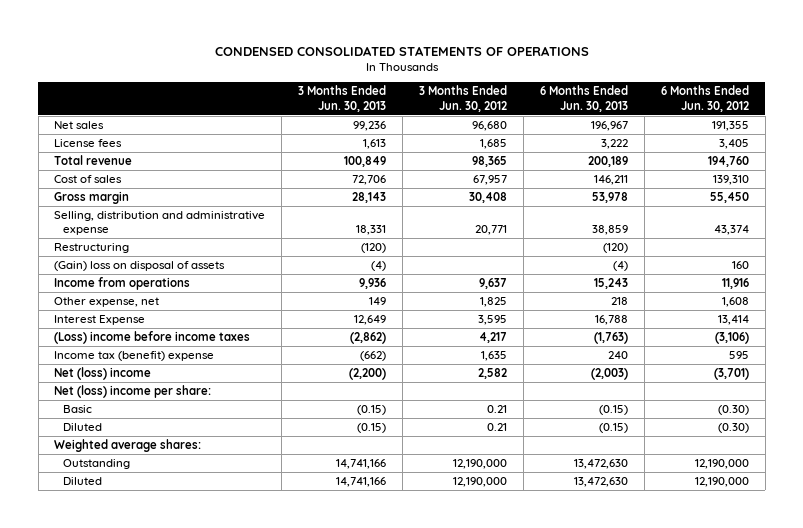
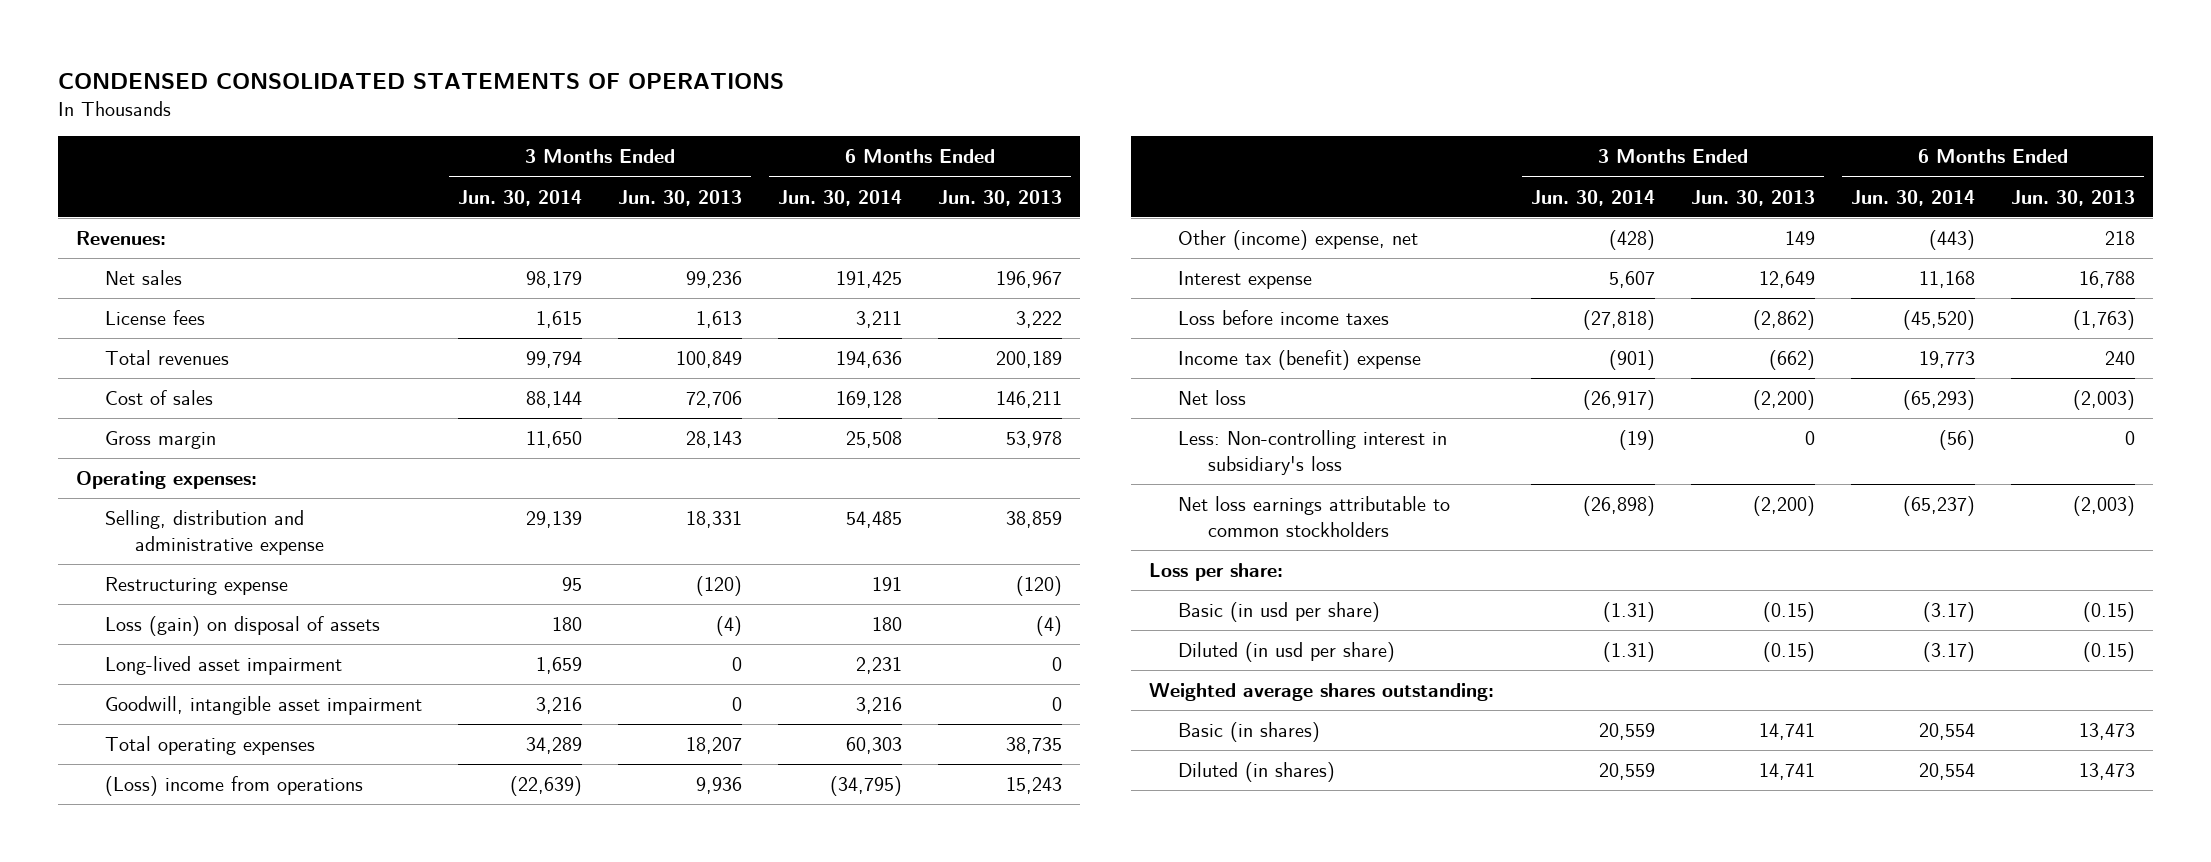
[419,85,508,112] 3 Months Ended Jun. 30, 2012 -> none
[660,85,749,112] 6 Months Ended Jun. 30, 2012 -> none
none -> [458,189,583,206] Jun. 30, 2014
none -> [778,189,903,206] Jun. 30, 2014
none -> [75,231,166,246] Revenues:
[54,155,133,166] Total revenue -> [105,350,230,366] Total revenues
none -> [75,471,257,490] Operating expenses:
[54,243,130,254] Restructuring -> [105,577,289,596] Restructuring expense
[54,261,226,272] (Gain) loss on disposal of assets -> [105,616,381,637] Loss (gain) on disposal of assets
none -> [105,656,343,676] Long-lived asset impairment
none -> [105,696,423,716] Goodwill, intangible asset impairment
none -> [105,736,316,756] Total operating expenses
[54,277,191,291] Income from operations -> [105,776,364,797] (Loss) income from operations
[54,297,160,308] Other expense, net -> [1178,230,1419,251] Other (income) expense, net
[54,315,146,326] Interest Expense -> [1178,271,1313,290] Interest expense
[54,331,251,345] (Loss) income before income taxes -> [1178,310,1390,326] Loss before income taxes
[63,459,131,470] Outstanding -> none
none -> [1178,390,1247,406] Net loss
none -> [1178,430,1448,476] Less: Non-controlling interest in subsidiary's loss
[54,367,152,381] Net (loss) income -> [1178,496,1451,538] Net loss earnings attributable to common stockholders
[54,385,212,399] Net (loss) income per share: -> [1148,563,1283,582] Loss per share:
[63,405,93,414] Basic -> [1178,602,1381,623] Basic (in usd per share)
[63,423,103,432] Diluted -> [1178,642,1396,663] Diluted (in usd per share)
[54,439,202,453] Weighted average shares: -> [1148,683,1494,702] Weighted average shares outstanding:
none -> [1178,722,1321,743] Basic (in shares)
[63,477,103,486] Diluted -> [1178,762,1336,783] Diluted (in shares)
[336,477,387,488] 14,741,166 -> [1759,763,1816,781] 14,741
[573,477,628,488] 13,472,630 -> [2079,763,2136,781] 13,473

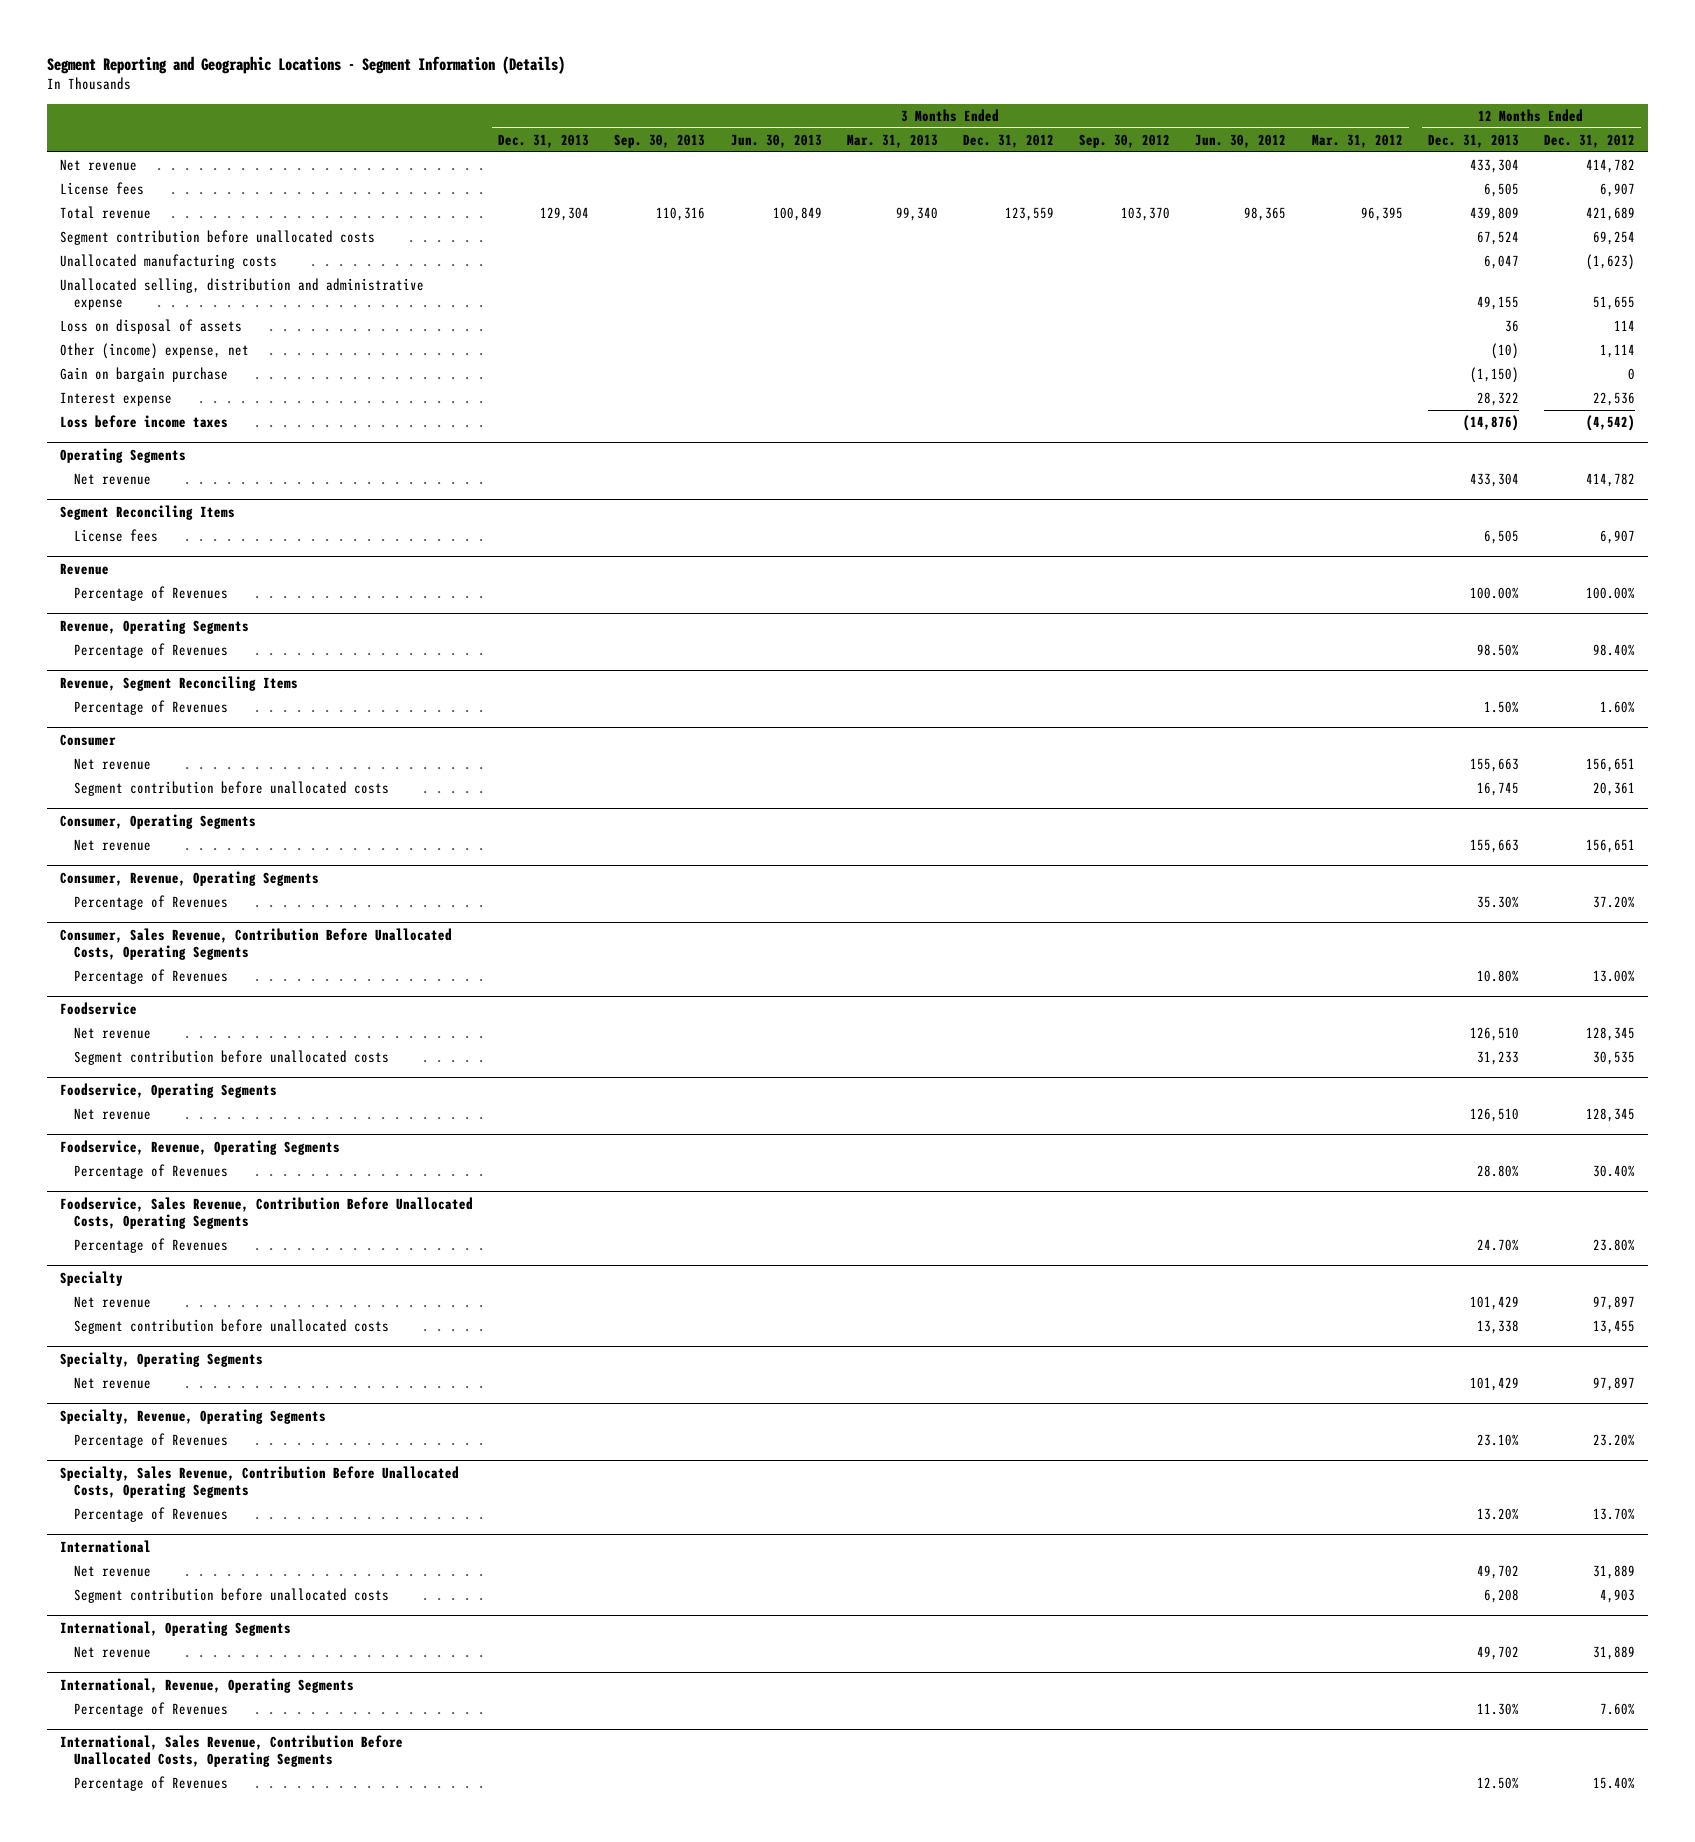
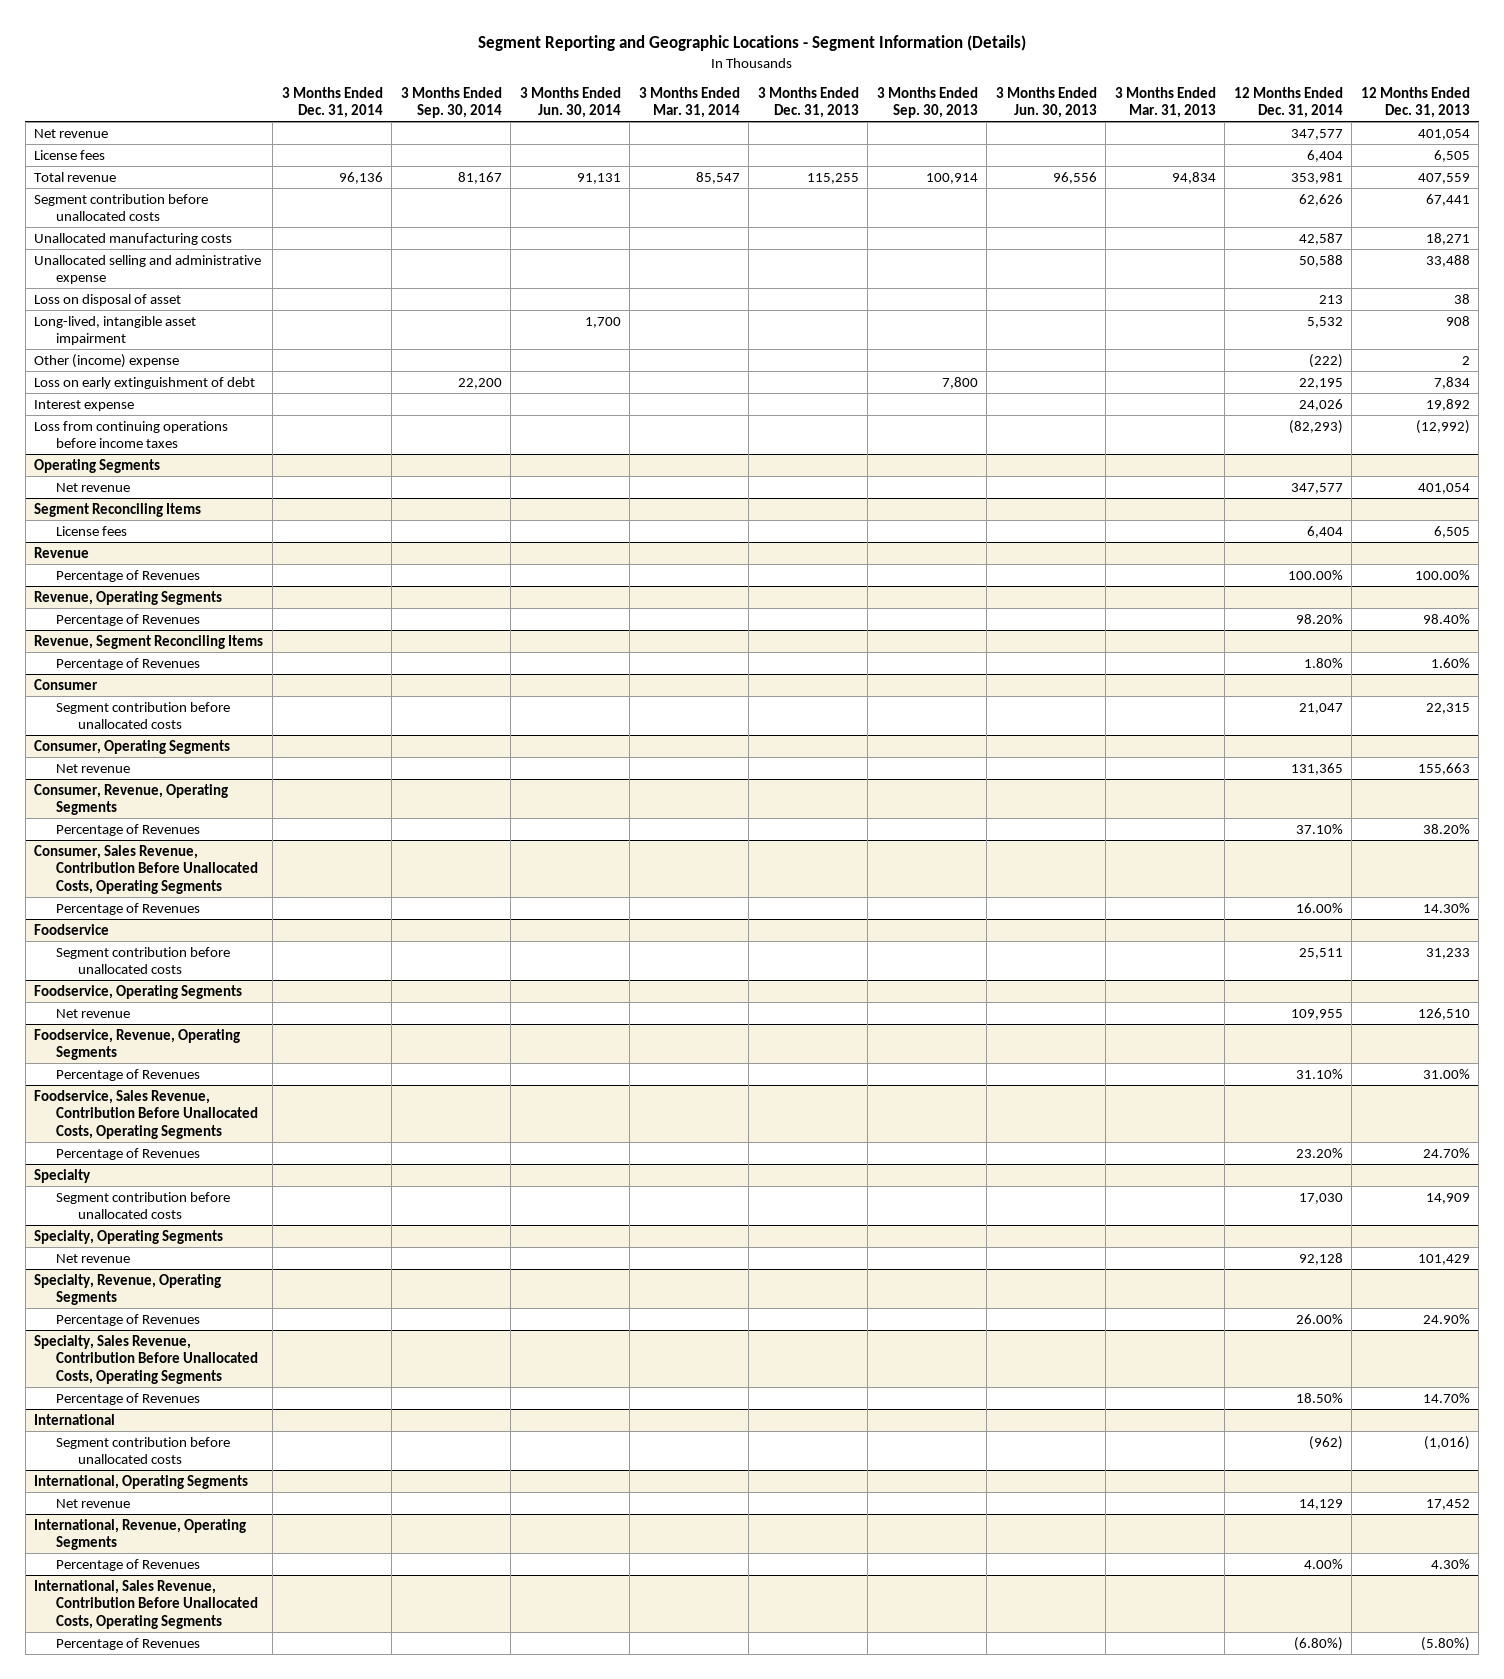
[962,133,1054,148] Dec. 31, 2012 -> none
[1079,133,1171,148] Sep. 30, 2012 -> none
[1195,133,1287,148] Jun. 30, 2012 -> none
[1311,133,1403,148] Mar. 31, 2012 -> none
[1544,133,1636,148] Dec. 31, 2012 -> none
none -> [281,86,383,119] 3 Months Ended Dec. 31, 2014
none -> [400,86,502,119] 3 Months Ended Sep. 30, 2014
none -> [519,86,621,119] 3 Months Ended Jun. 30, 2014
none -> [638,86,740,119] 3 Months Ended Mar. 31, 2014
none -> [1233,86,1343,119] 12 Months Ended Dec. 31, 2014
[1469,158,1519,173] 433,304 -> [1417,128,1470,140] 401,054
[59,366,228,382] Gain on bargain purchase -> none
[540,206,590,221] 129,304 -> [806,172,859,184] 115,255
[656,206,706,221] 110,316 -> [925,172,978,184] 100,914
[772,206,822,221] 100,849 -> [1052,171,1097,184] 96,556
[895,206,938,221] 99,340 -> [1171,171,1216,184] 94,834
[1469,206,1519,221] 439,809 -> [1417,172,1470,184] 407,559
[1476,230,1519,245] 67,524 -> [1425,193,1470,206] 67,441
[1483,254,1519,269] 6,047 -> [1425,232,1470,245] 18,271
[59,277,424,311] Unallocated selling, distribution and administrative expense -> [34,254,262,285] Unallocated selling and administrative expense
[1476,296,1519,311] 49,155 -> [1425,254,1470,267] 33,488
[59,318,242,334] Loss on disposal of assets -> [34,293,182,306] Loss on disposal of asset
[1504,319,1519,332] 36 -> [1453,293,1470,304] 38
none -> [34,315,197,346] Long-lived, intangible asset impairment
[59,342,249,359] Other (income) expense, net -> [34,353,180,368] Other (income) expense
[1490,342,1519,359] (10) -> [1461,355,1470,365] 2
none -> [34,376,256,389] Loss on early extinguishment of debt
[1476,391,1519,406] 28,322 -> [1425,398,1470,411] 19,892
[59,414,228,428] Loss before income taxes -> [34,420,229,449] Loss from continuing operations before income taxes
[1462,414,1519,431] (14,876) -> [1415,419,1470,434] (12,992)
[1469,472,1519,487] 433,304 -> [1417,482,1470,494] 401,054
[1476,643,1519,656] 98.50% -> [1422,613,1470,624] 98.40%
[1483,700,1519,713] 1.50% -> [1430,657,1470,668] 1.60%
[74,757,152,770] Net revenue -> none
[1476,781,1519,796] 16,745 -> [1425,702,1470,714] 22,315
[1476,895,1519,908] 35.30% -> [1422,823,1470,834] 38.20%
[1476,969,1519,982] 10.80% -> [1422,902,1470,913] 14.30%
[74,1026,152,1039] Net revenue -> none
[1476,1164,1519,1177] 28.80% -> [1422,1068,1470,1079] 31.00%
[74,1295,152,1308] Net revenue -> none
[1476,1319,1519,1334] 13,338 -> [1425,1192,1470,1204] 14,909
[1476,1433,1519,1446] 23.10% -> [1422,1313,1470,1324] 24.90%
[1476,1507,1519,1520] 13.20% -> [1422,1392,1470,1403] 14.70%
[74,1564,152,1577] Net revenue -> none
[1483,1588,1519,1603] 6,208 -> [1423,1435,1470,1450] (1,016)
[1476,1645,1519,1660] 49,702 -> [1425,1498,1470,1510] 17,452
[1476,1702,1519,1715] 11.30% -> [1430,1558,1470,1569] 4.30%
[1476,1776,1519,1789] 12.50% -> [1420,1636,1470,1651] (5.80%)

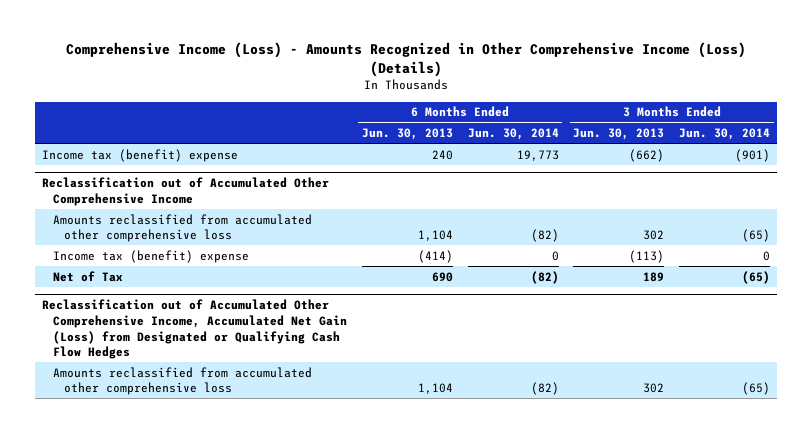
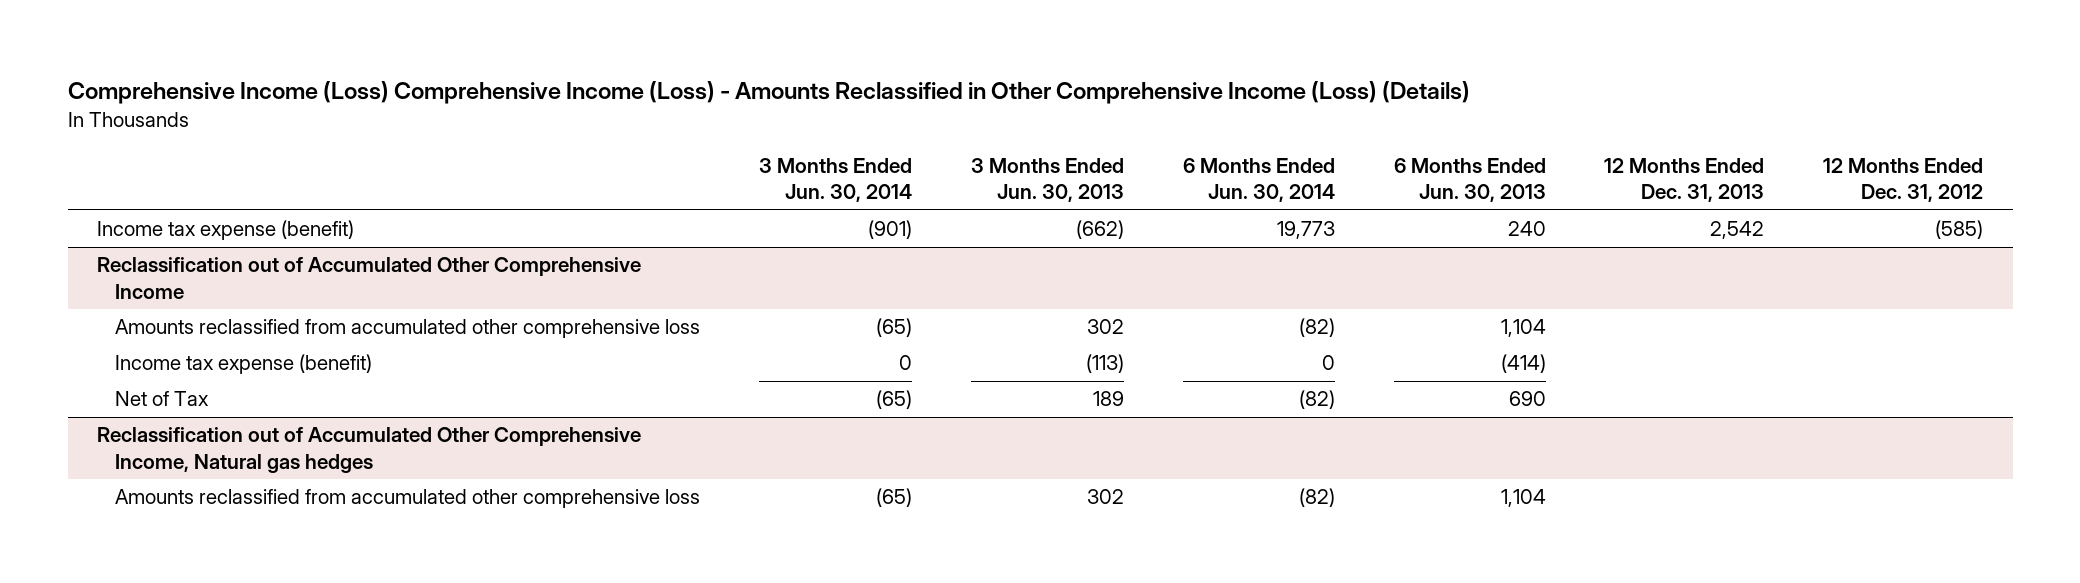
[66,41,747,77] Comprehensive Income (Loss) - Amounts Recognized in Other Comprehensive Income (Loss) (Details) -> [67,81,1470,105] Comprehensive Income (Loss) Comprehensive Income (Loss) - Amounts Reclassified in Other Comprehensive Income (Loss) (Details)
none -> [1604,157,1765,203] 12 Months Ended Dec. 31, 2013
none -> [1823,157,1984,203] 12 Months Ended Dec. 31, 2012
[42,148,239,162] Income tax (benefit) expense -> [97,220,355,241] Income tax expense (benefit)
[53,249,250,263] Income tax (benefit) expense -> [115,354,373,375] Income tax expense (benefit)
[42,299,348,360] Reclassification out of Accumulated Other Comprehensive Income, Accumulated Net Gain (Loss) from Designated or Qualifying Cash Flow Hedges -> none
none -> [97,427,642,473] Reclassification out of Accumulated Other Comprehensive Income, Natural gas hedges

